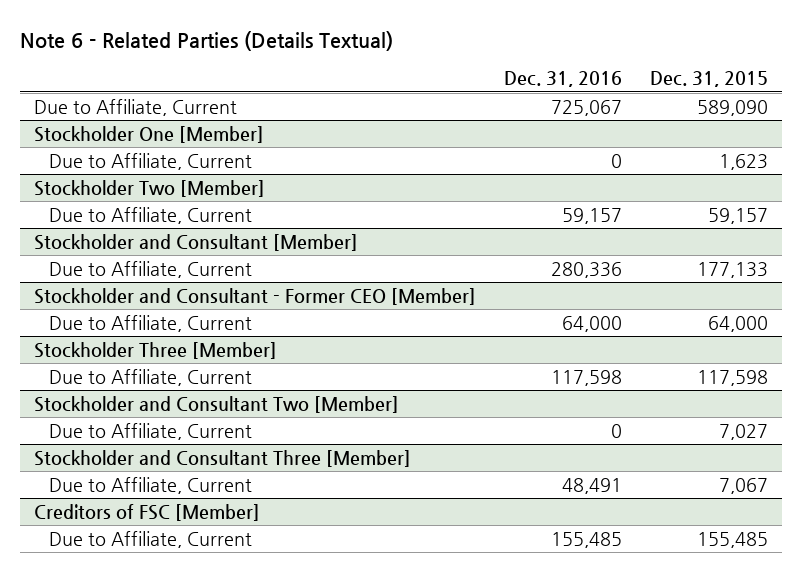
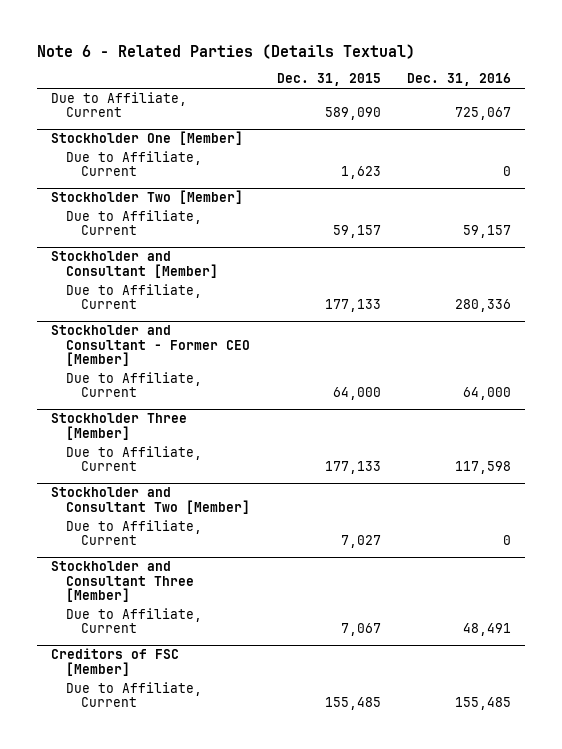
[697,369,769,386] 117,598 -> [324,461,381,475] 177,133

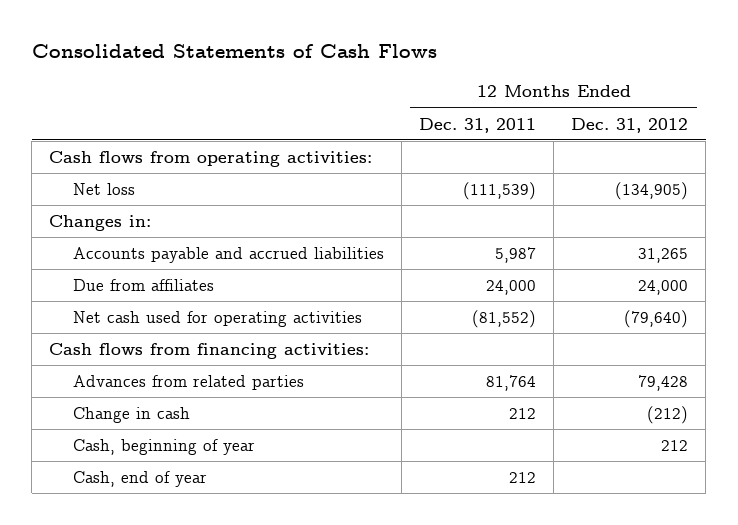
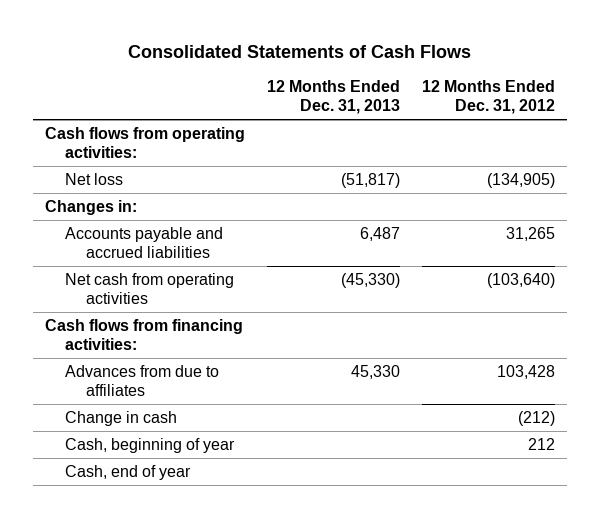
[418,117,536,133] Dec. 31, 2011 -> none
none -> [266,80,400,115] 12 Months Ended Dec. 31, 2013
[72,279,214,292] Due from affiliates -> none
[72,311,362,328] Net cash used for operating activities -> [65,272,235,304] Net cash from operating activities
[624,310,689,329] (79,640) -> [487,272,556,288] (103,640)
[72,375,304,391] Advances from related parties -> none
none -> [65,364,220,396] Advances from due to affiliates

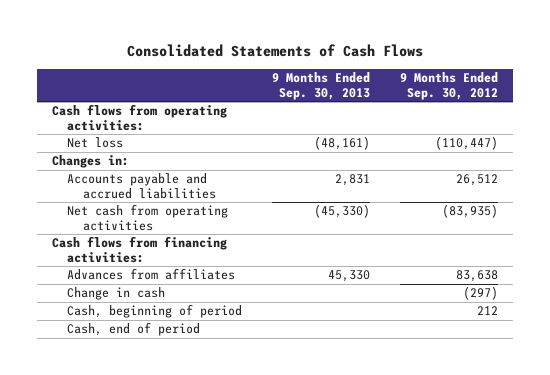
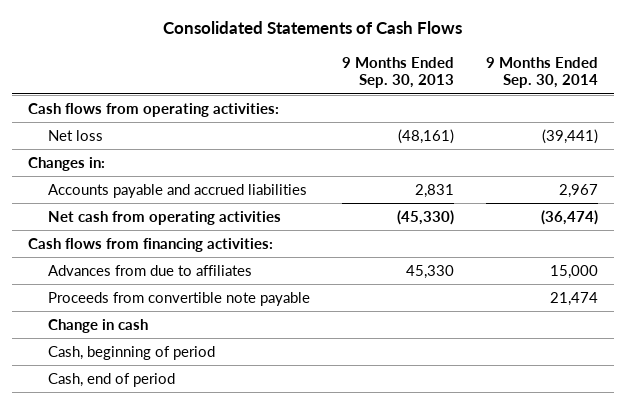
[400,72,499,100] 9 Months Ended Sep. 30, 2012 -> none
none -> [485,56,598,88] 9 Months Ended Sep. 30, 2014
[67,268,236,281] Advances from affiliates -> [47,264,252,276] Advances from due to affiliates
none -> [47,291,310,306] Proceeds from convertible note payable

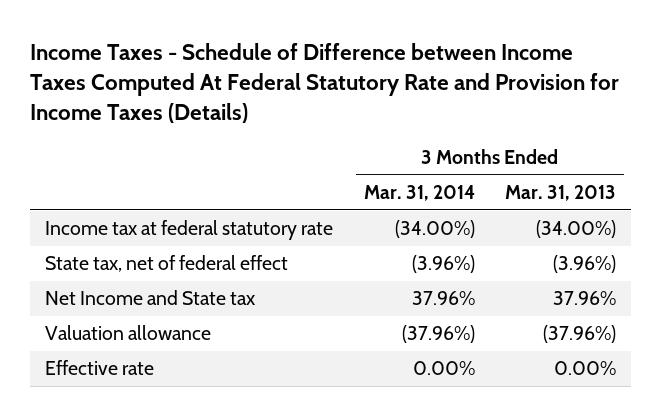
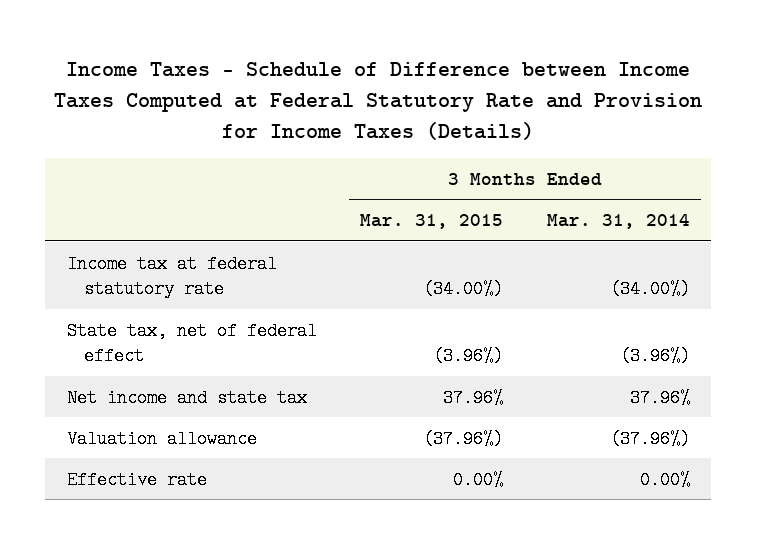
[29,43,619,124] Income Taxes - Schedule of Difference between Income Taxes Computed At Federal Statutory Rate and Provision for Income Taxes (Details) -> [54,62,703,141] Income Taxes - Schedule of Difference between Income Taxes Computed at Federal Statutory Rate and Provision for Income Taxes (Details)
[505,185,617,202] Mar. 31, 2013 -> none
none -> [360,214,504,230] Mar. 31, 2015
[45,290,257,306] Net Income and State tax -> [66,388,307,407] Net income and state tax

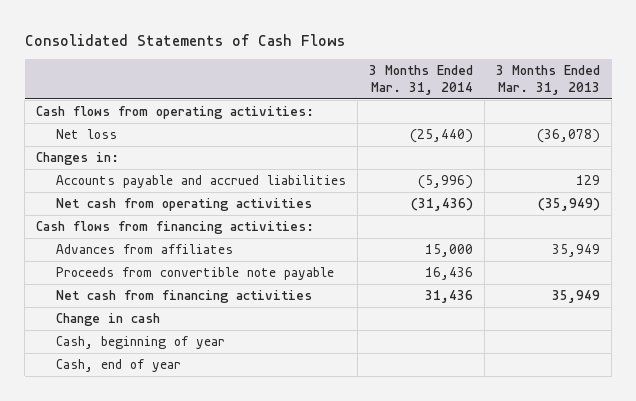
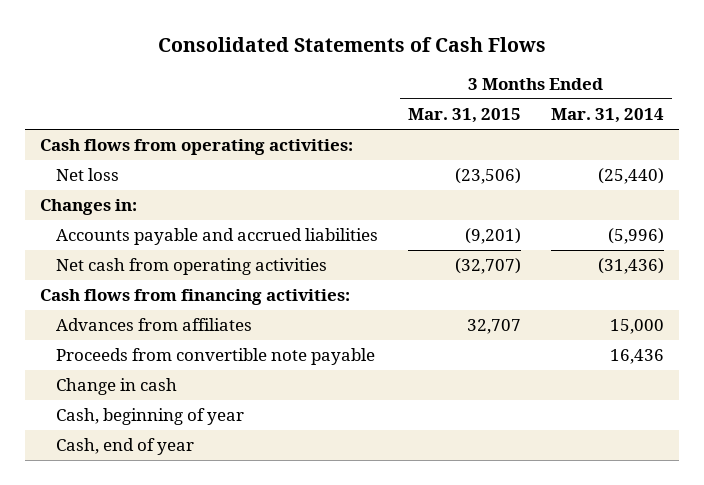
[496,65,601,96] 3 Months Ended Mar. 31, 2013 -> none
none -> [407,108,521,124] Mar. 31, 2015
[56,290,313,304] Net cash from financing activities -> none

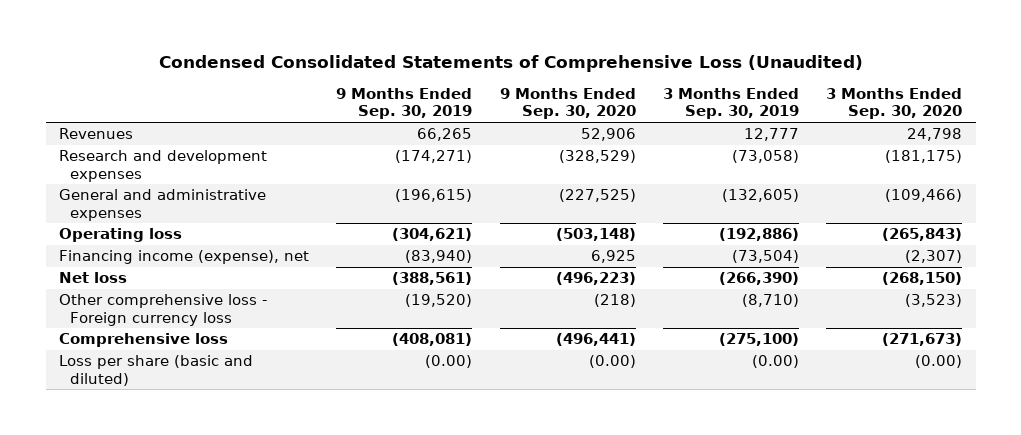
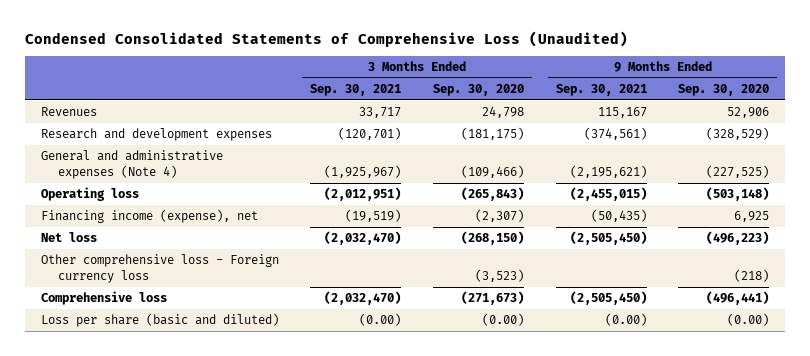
[336,88,473,120] 9 Months Ended Sep. 30, 2019 -> none
[662,88,799,120] 3 Months Ended Sep. 30, 2019 -> none
none -> [310,84,402,97] Sep. 30, 2021
none -> [555,84,647,97] Sep. 30, 2021
[59,189,267,221] General and administrative expenses -> [40,150,223,179] General and administrative expenses (Note 4)

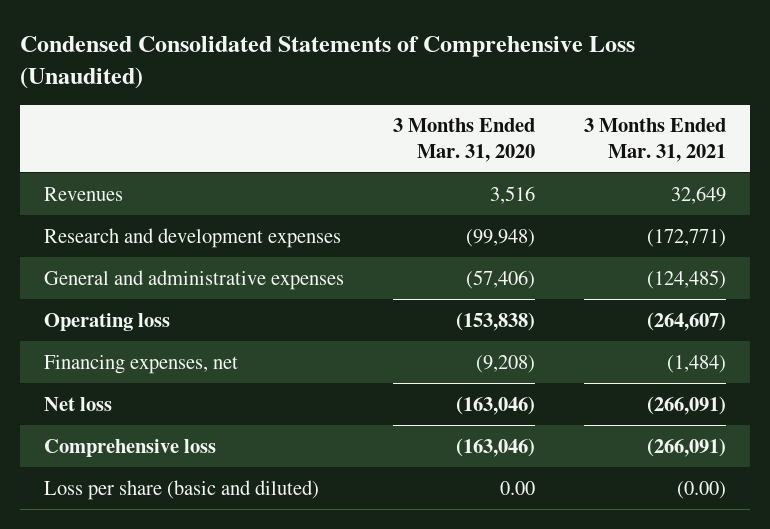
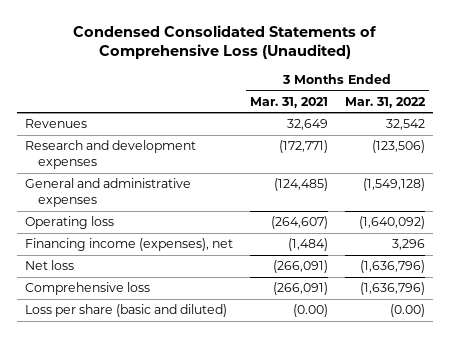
[392,118,535,162] 3 Months Ended Mar. 31, 2020 -> none
none -> [344,96,426,108] Mar. 31, 2022
[44,354,239,374] Financing expenses, net -> [25,238,234,252] Financing income (expenses), net

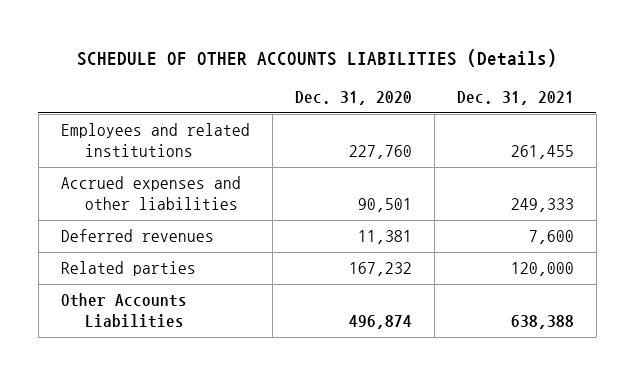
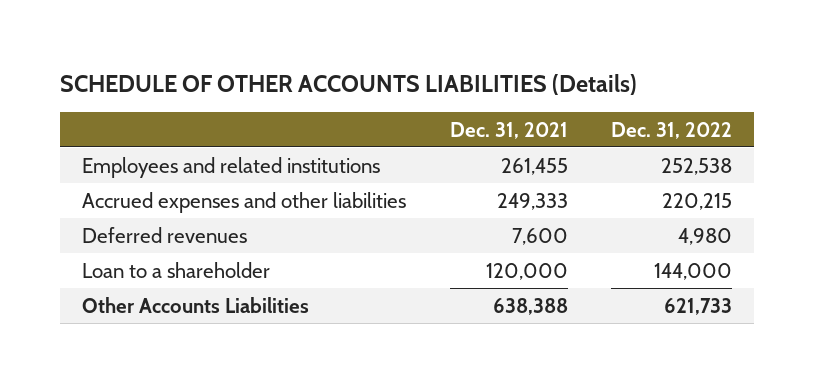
[294,91,412,106] Dec. 31, 2020 -> none
none -> [611,121,733,139] Dec. 31, 2022
[60,261,196,277] Related parties -> none
none -> [81,261,270,278] Loan to a shareholder

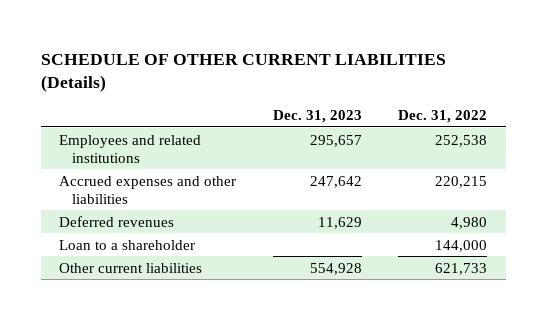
[60,73,638,95] SCHEDULE OF OTHER ACCOUNTS LIABILITIES (Details) -> [41,53,447,93] SCHEDULE OF OTHER CURRENT LIABILITIES (Details)
[449,121,568,139] Dec. 31, 2021 -> none
none -> [272,110,362,124] Dec. 31, 2023
[81,296,309,313] Other Accounts Liabilities -> [59,262,203,273] Other current liabilities

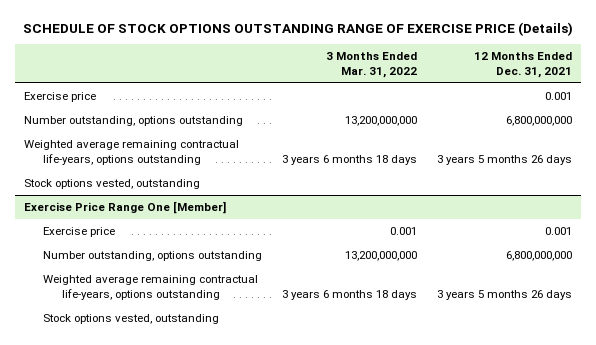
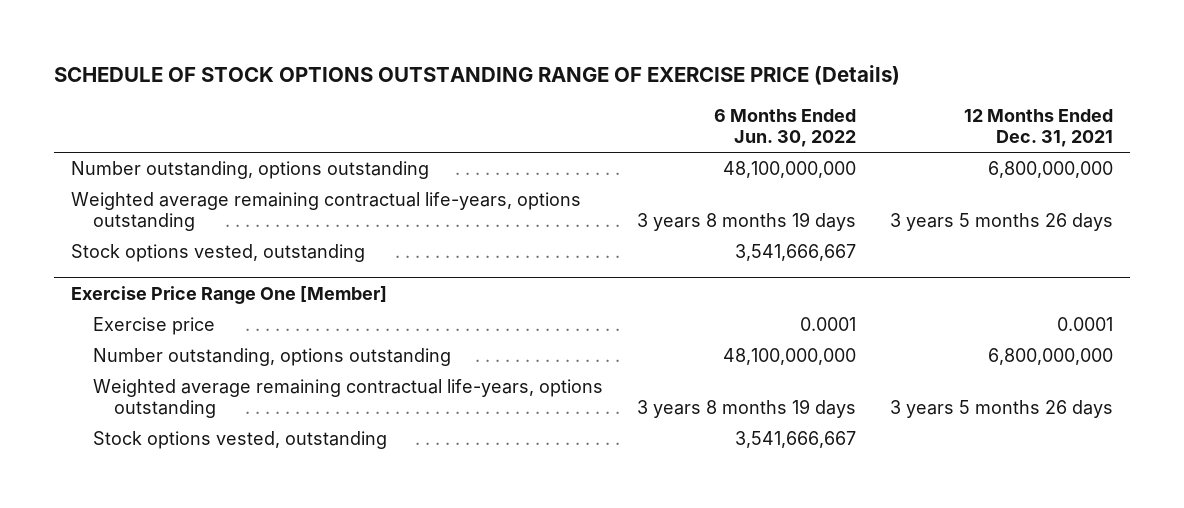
[325,52,417,79] 3 Months Ended Mar. 31, 2022 -> none
none -> [713,108,856,148] 6 Months Ended Jun. 30, 2022
[24,91,97,102] Exercise price -> none
[544,226,572,235] 0.001 -> [1056,317,1113,332] 0.0001

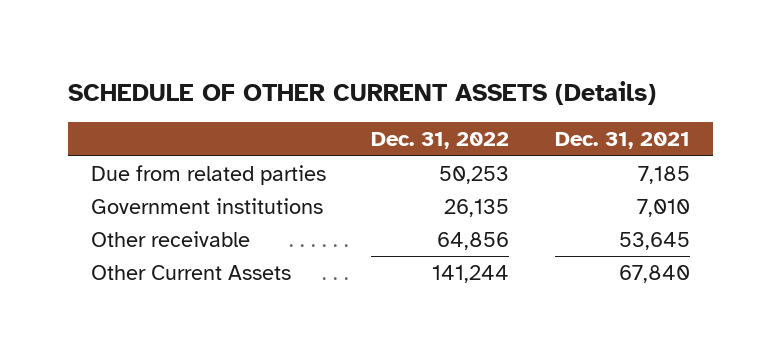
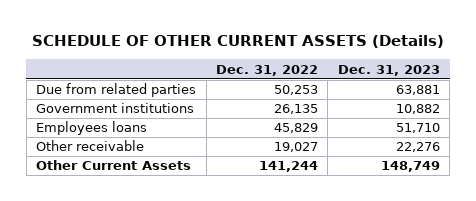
[554,132,690,150] Dec. 31, 2021 -> none
none -> [337,64,440,76] Dec. 31, 2023
none -> [36,121,148,136] Employees loans
[437,231,510,250] 64,856 -> [274,142,319,153] 19,027

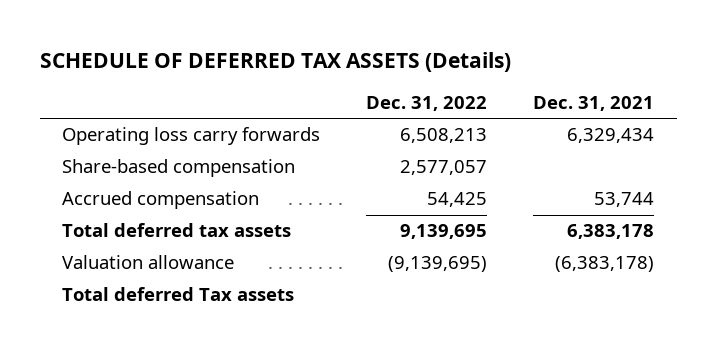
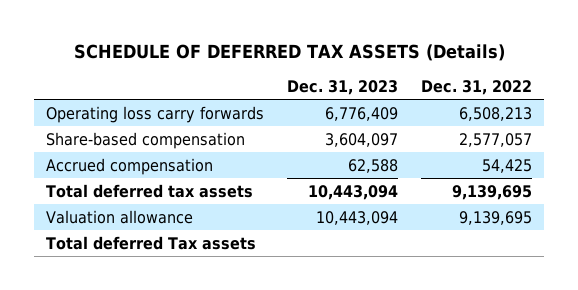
[532,95,654,111] Dec. 31, 2021 -> none
none -> [286,79,398,95] Dec. 31, 2023
[388,256,488,273] (9,139,695) -> [458,210,532,225] 9,139,695

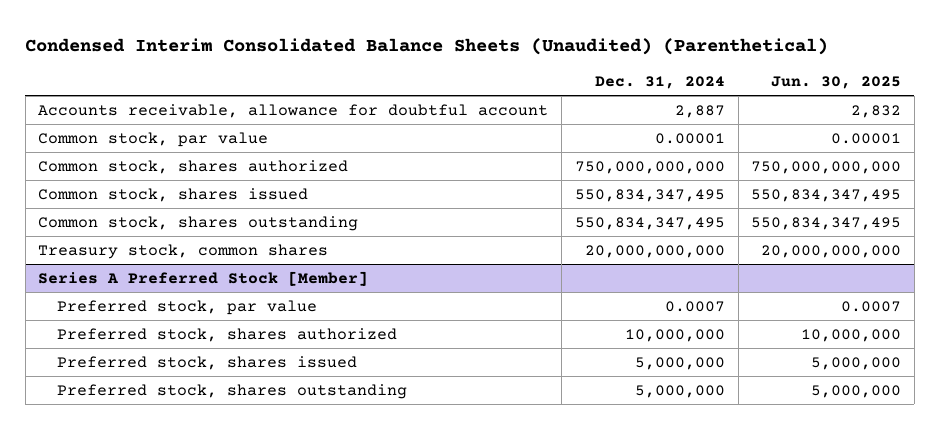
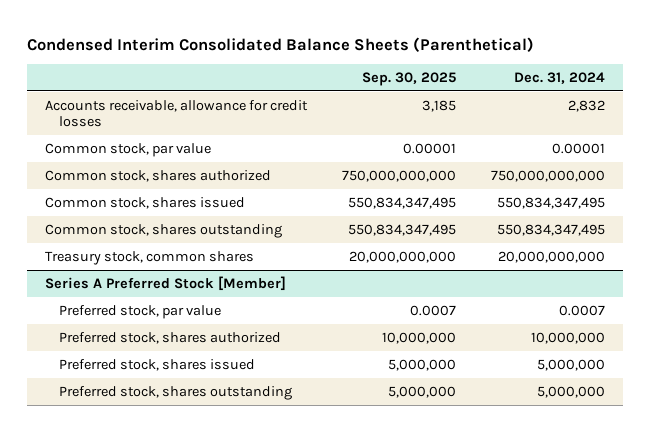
[25,38,829,56] Condensed Interim Consolidated Balance Sheets (Unaudited) (Parenthetical) -> [27,36,535,52] Condensed Interim Consolidated Balance Sheets (Parenthetical)
[771,76,902,90] Jun. 30, 2025 -> none
none -> [361,71,456,86] Sep. 30, 2025
[38,103,549,118] Accounts receivable, allowance for doubtful account -> [44,99,308,128] Accounts receivable, allowance for credit losses
[674,104,725,118] 2,887 -> [568,99,606,112] 2,832

